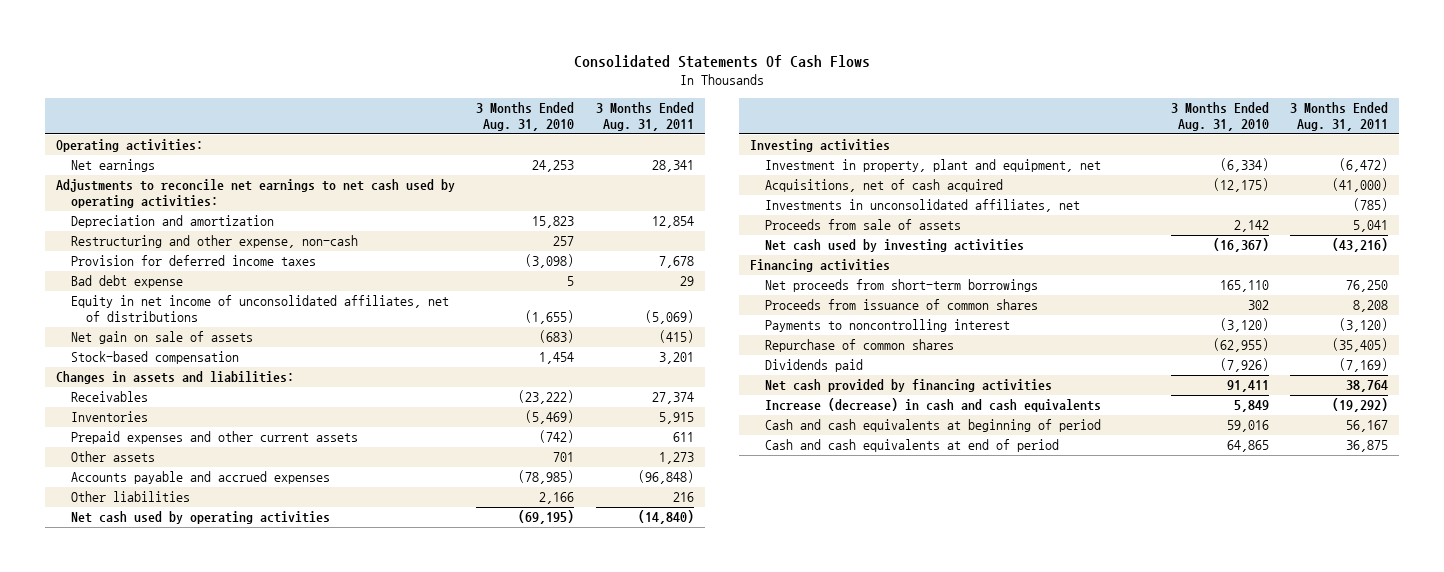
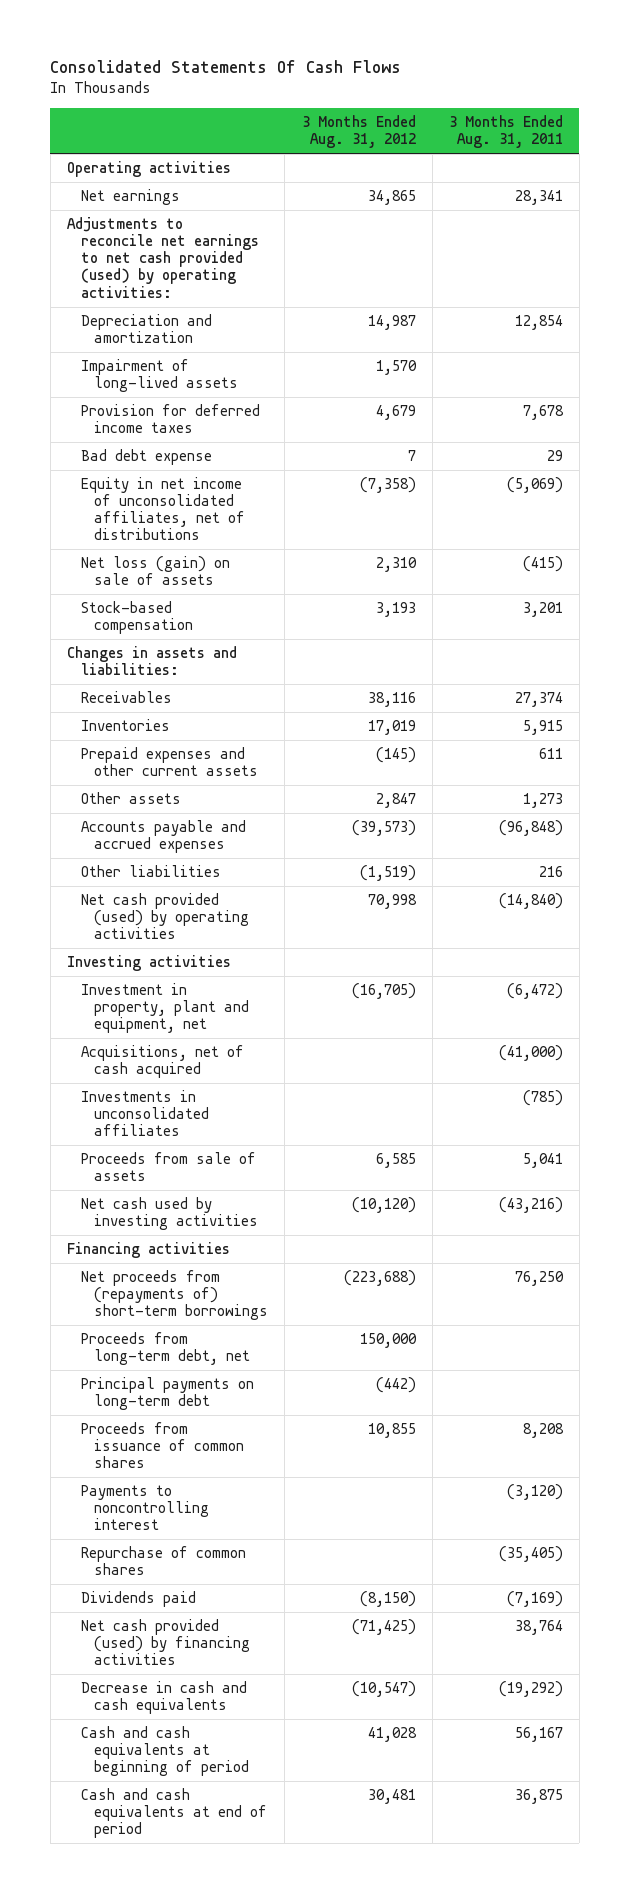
[476,102,575,132] 3 Months Ended Aug. 31, 2010 -> none
none -> [301,115,416,149] 3 Months Ended Aug. 31, 2012
[55,139,203,153] Operating activities: -> [66,161,231,178] Operating activities
[55,179,455,209] Adjustments to reconcile net earnings to net cash used by operating activities: -> [66,217,259,298] Adjustments to reconcile net earnings to net cash provided (used) by operating activities:
[70,235,358,249] Restructuring and other expense, non-cash -> none
none -> [80,359,239,393] Impairment of long-lived assets
[70,331,253,345] Net gain on sale of assets -> [80,556,230,586] Net loss (gain) on sale of assets
[70,511,330,525] Net cash used by operating activities -> [80,893,250,940] Net cash provided (used) by operating activities
[765,199,1081,213] Investments in unconsolidated affiliates, net -> [80,1090,210,1137] Investments in unconsolidated affiliates
[765,279,1039,293] Net proceeds from short-term borrowings -> [80,1270,269,1321] Net proceeds from (repayments of) short-term borrowings
none -> [80,1332,251,1366] Proceeds from long-term debt, net
none -> [80,1377,254,1411] Principal payments on long-term debt
[765,379,1053,393] Net cash provided by financing activities -> [80,1619,251,1666] Net cash provided (used) by financing activities
[765,398,1102,413] Increase (decrease) in cash and cash equivalents -> [80,1681,247,1715] Decrease in cash and cash equivalents

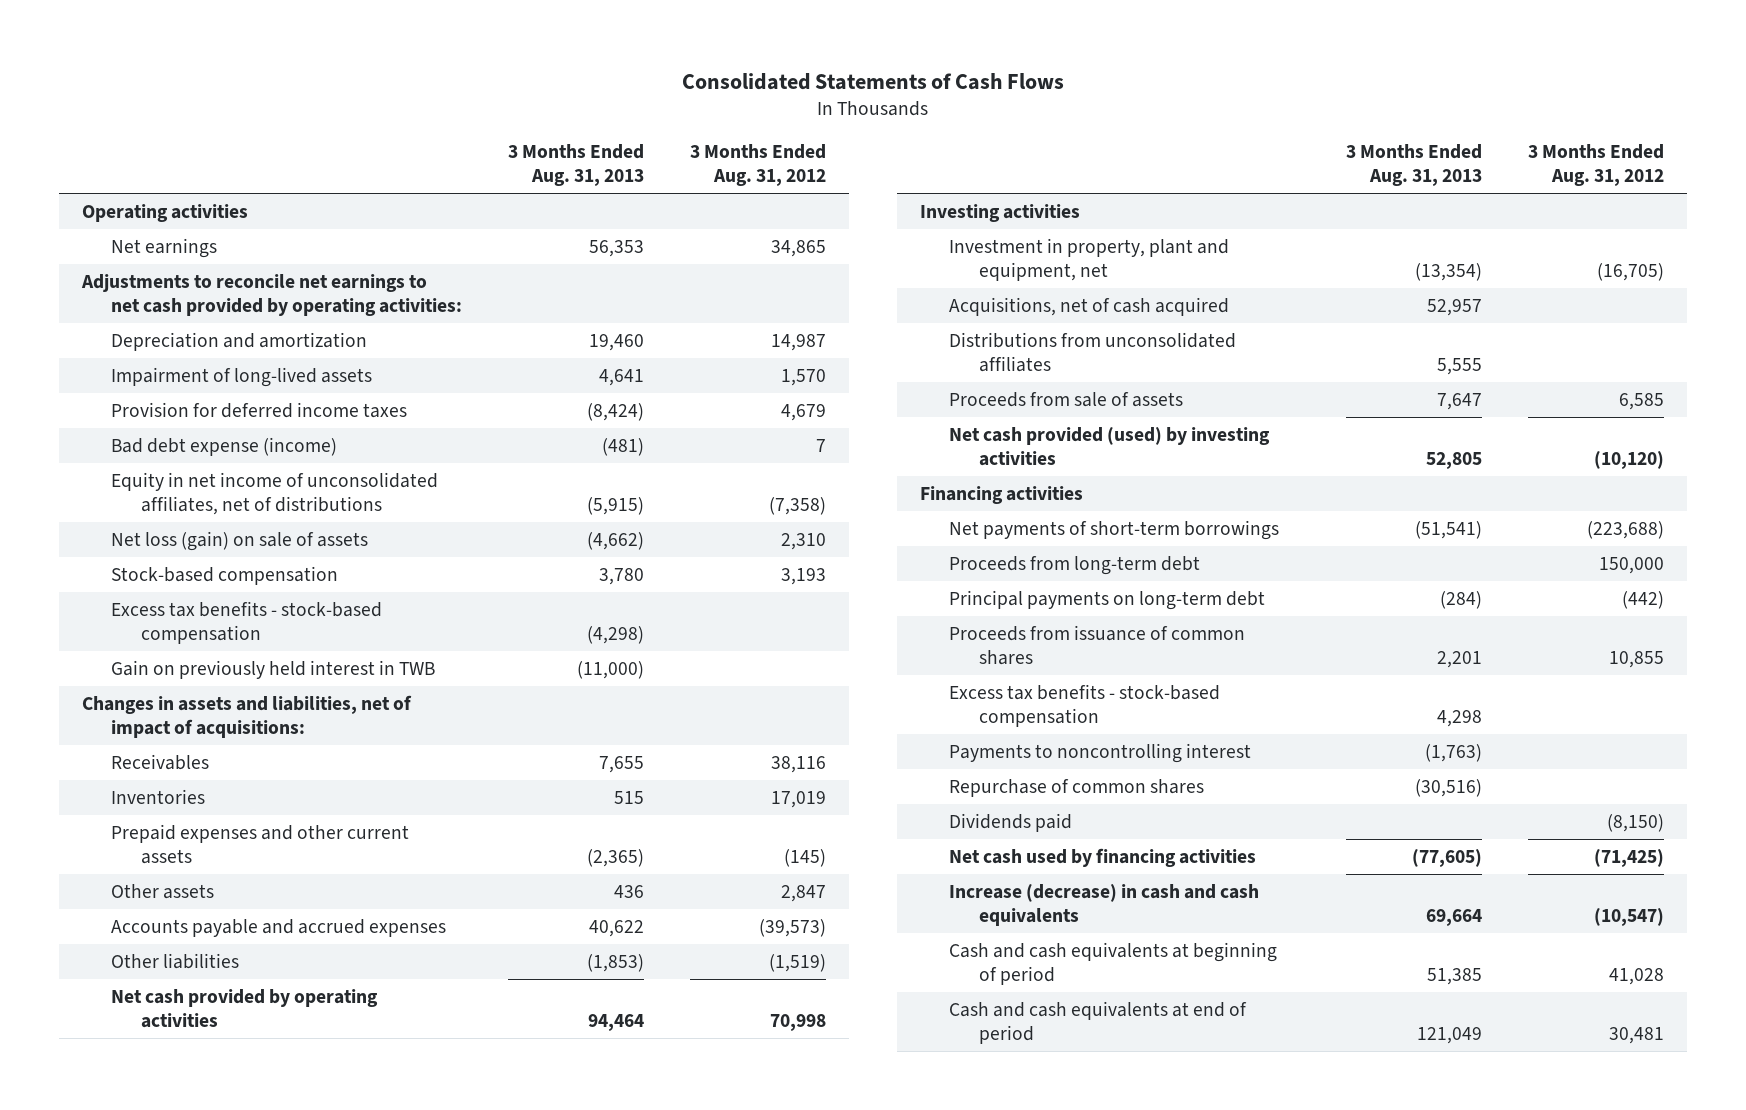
[50,60,402,74] Consolidated Statements Of Cash Flows -> [681,73,1064,91] Consolidated Statements of Cash Flows
[448,115,563,149] 3 Months Ended Aug. 31, 2011 -> none
none -> [508,144,645,187] 3 Months Ended Aug. 31, 2013
[66,217,259,298] Adjustments to reconcile net earnings to net cash provided (used) by operating activities: -> [80,273,463,316] Adjustments to reconcile net earnings to net cash provided by operating activities:
[80,449,212,466] Bad debt expense -> [111,436,338,456] Bad debt expense (income)
none -> [111,600,383,644] Excess tax benefits - stock-based compensation
none -> [111,659,436,679] Gain on previously held interest in TWB
[66,646,237,676] Changes in assets and liabilities: -> [81,694,412,738] Changes in assets and liabilities, net of impact of acquisitions:
[80,893,250,940] Net cash provided (used) by operating activities -> [111,988,379,1028] Net cash provided by operating activities
[80,1090,210,1137] Investments in unconsolidated affiliates -> none
none -> [949,331,1237,372] Distributions from unconsolidated affiliates
[80,1197,259,1231] Net cash used by investing activities -> [949,426,1271,466] Net cash provided (used) by investing activities
[80,1270,269,1321] Net proceeds from (repayments of) short-term borrowings -> [949,519,1280,540] Net payments of short-term borrowings
[80,1332,251,1366] Proceeds from long-term debt, net -> [949,555,1201,575] Proceeds from long-term debt
none -> [949,683,1221,727] Excess tax benefits - stock-based compensation
[80,1619,251,1666] Net cash provided (used) by financing activities -> [949,847,1257,867] Net cash used by financing activities
[80,1681,247,1715] Decrease in cash and cash equivalents -> [949,883,1260,926] Increase (decrease) in cash and cash equivalents

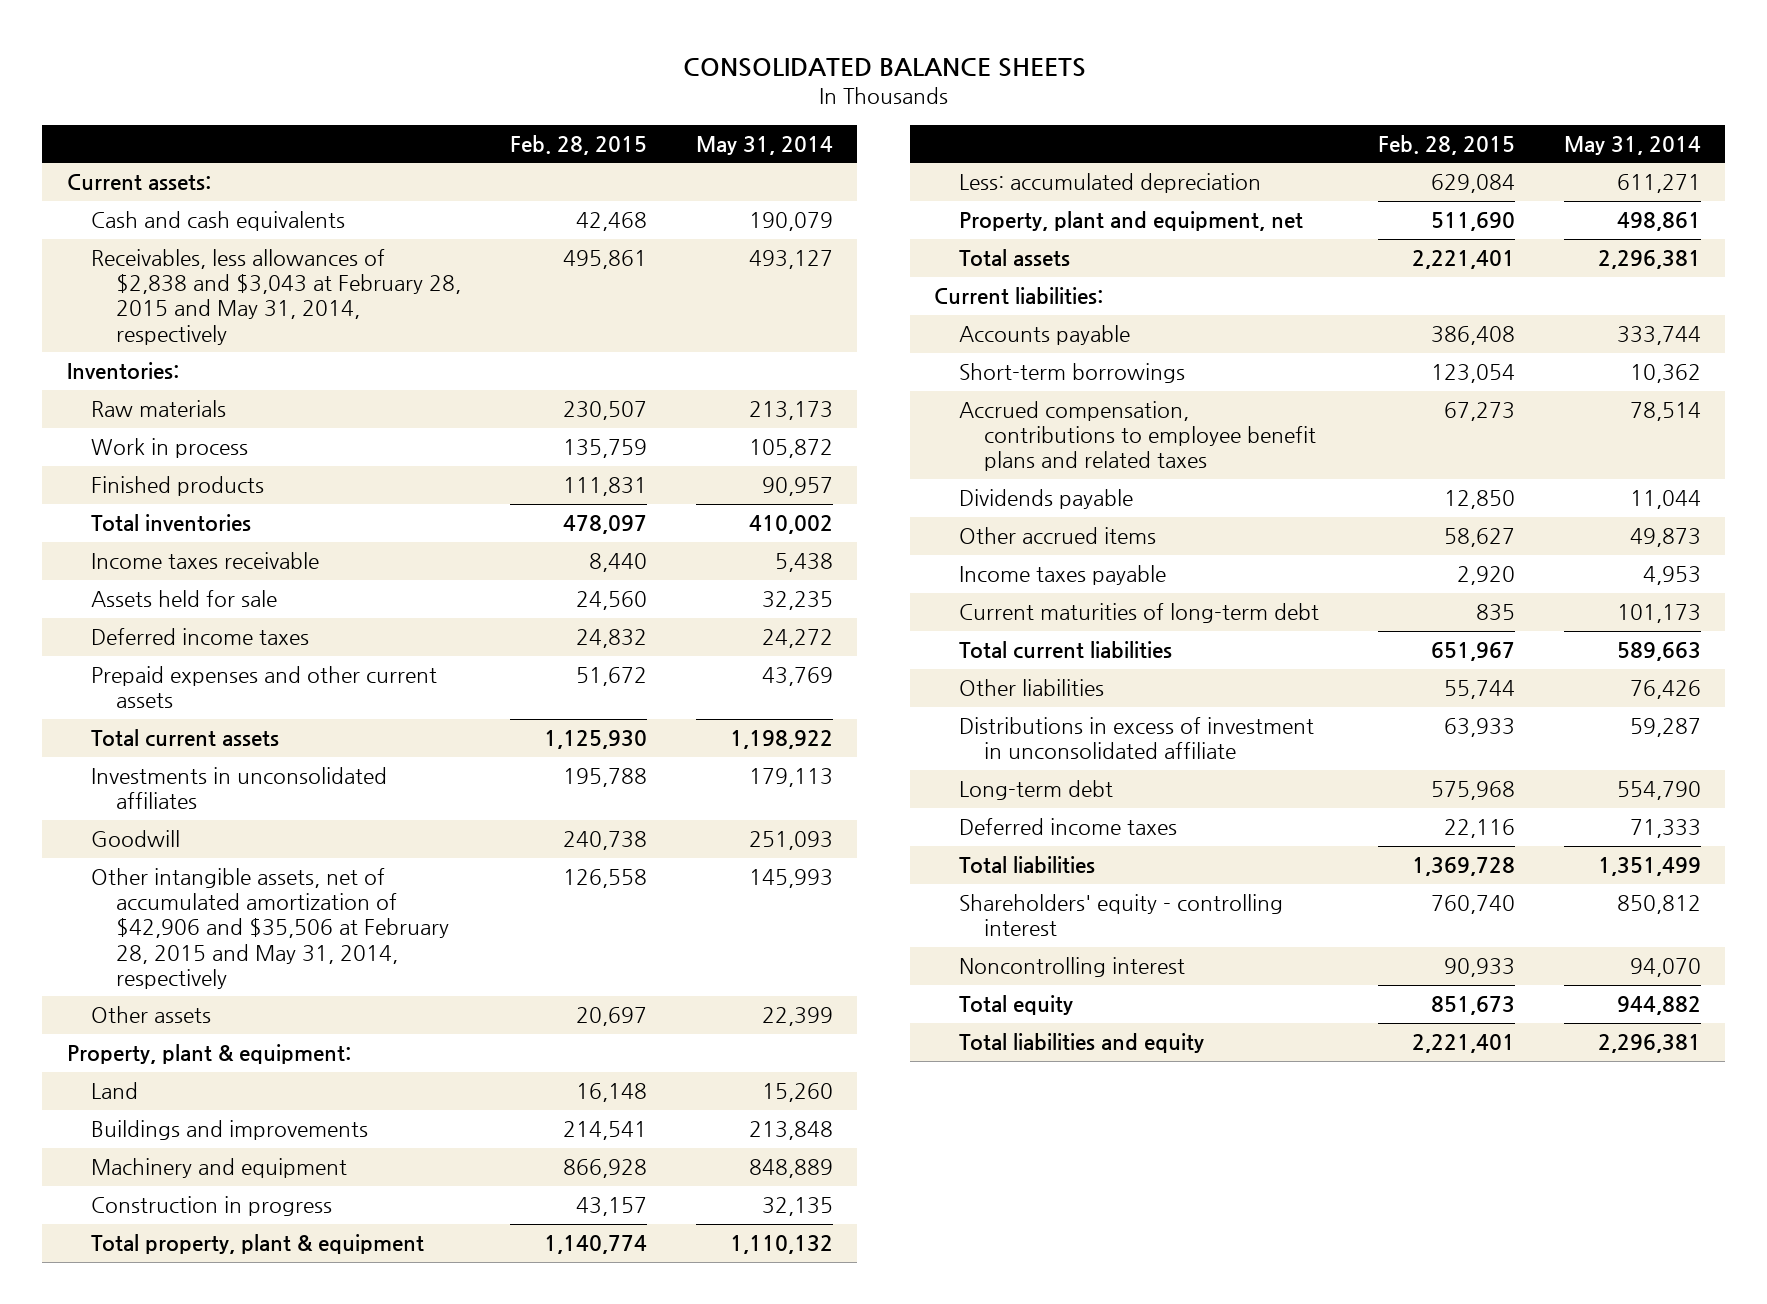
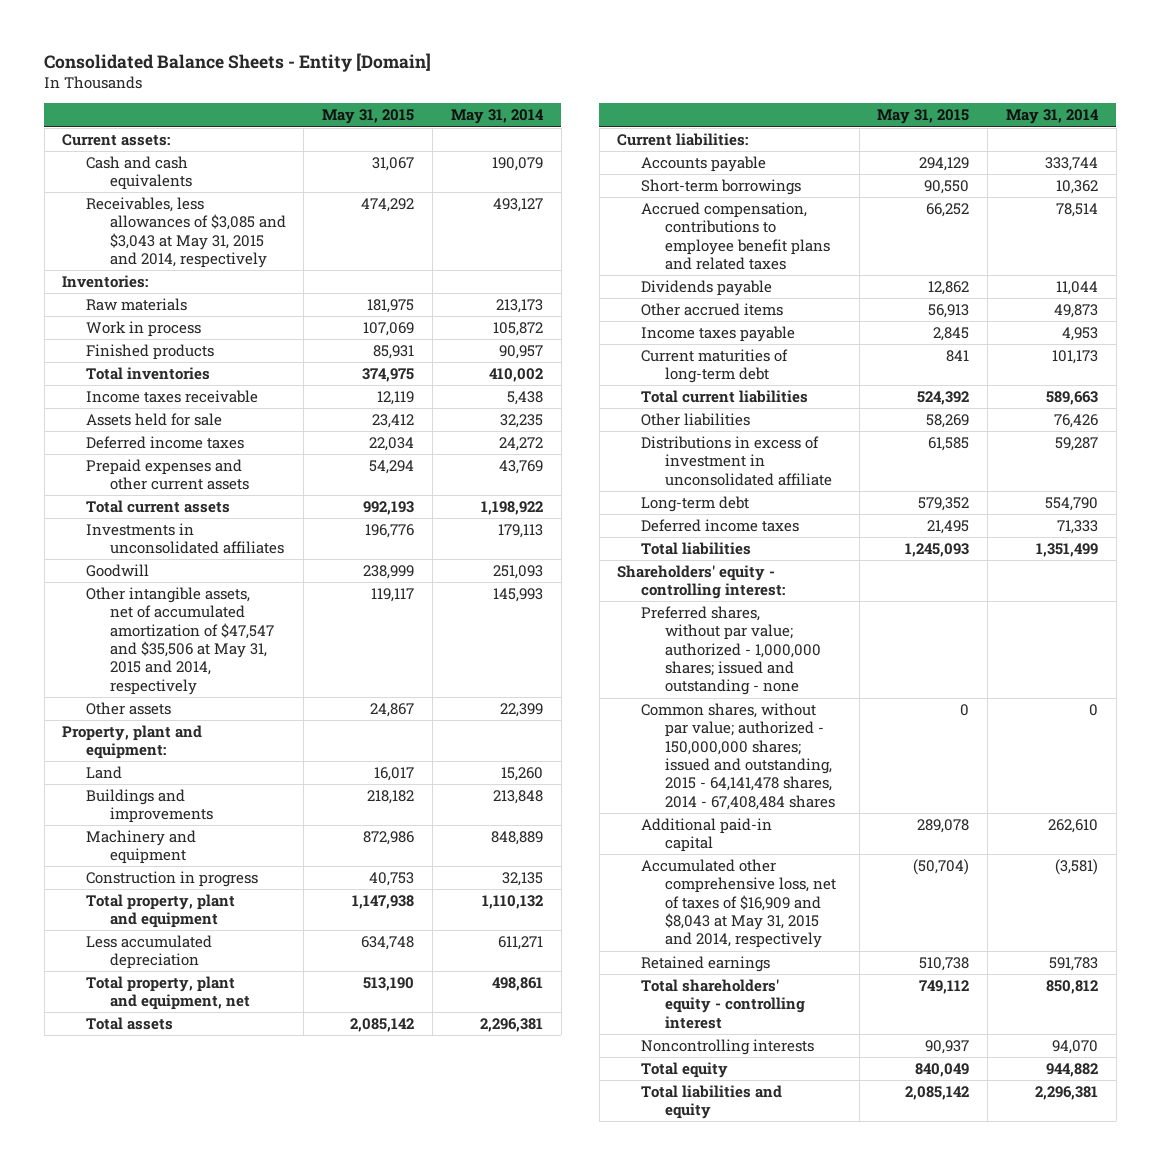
[682,57,1086,77] CONSOLIDATED BALANCE SHEETS -> [44,52,432,72] Consolidated Balance Sheets - Entity [Domain]
[510,134,648,155] Feb. 28, 2015 -> none
none -> [322,109,415,125] May 31, 2015
[91,249,462,345] Receivables, less allowances of $2,838 and $3,043 at February 28, 2015 and May 31, 2014, respectively -> [86,197,286,269] Receivables, less allowances of $3,085 and $3,043 at May 31, 2015 and 2014, respectively
[91,868,450,989] Other intangible assets, net of accumulated amortization of $42,906 and $35,506 at February 28, 2015 and May 31, 2014, respectively -> [86,587,274,695] Other intangible assets, net of accumulated amortization of $47,547 and $35,506 at May 31, 2015 and 2014, respectively
[66,1044,351,1065] Property, plant & equipment: -> [62,725,203,760] Property, plant and equipment:
[91,1234,425,1255] Total property, plant & equipment -> [86,894,236,929] Total property, plant and equipment
[959,173,1262,194] Less: accumulated depreciation -> [86,935,213,970] Less accumulated depreciation
[959,211,1304,232] Property, plant and equipment, net -> [86,976,250,1011] Total property, plant and equipment, net
none -> [617,565,786,600] Shareholders' equity - controlling interest:
none -> [641,606,821,696] Preferred shares, without par value; authorized - 1,000,000 shares; issued and outstanding - none
none -> [641,703,835,810] Common shares, without par value; authorized - 150,000,000 shares; issued and outstanding, 2015 - 64,141,478 shares, 2014 - 67,408,484 shares
none -> [641,818,773,853] Additional paid-in capital
none -> [641,859,836,949] Accumulated other comprehensive loss, net of taxes of $16,909 and $8,043 at May 31, 2015 and 2014, respectively
none -> [641,956,771,973] Retained earnings
[959,894,1284,937] Shareholders' equity - controlling interest -> [641,979,805,1029] Total shareholders' equity - controlling interest
[959,957,1186,978] Noncontrolling interest -> [641,1039,815,1056] Noncontrolling interests

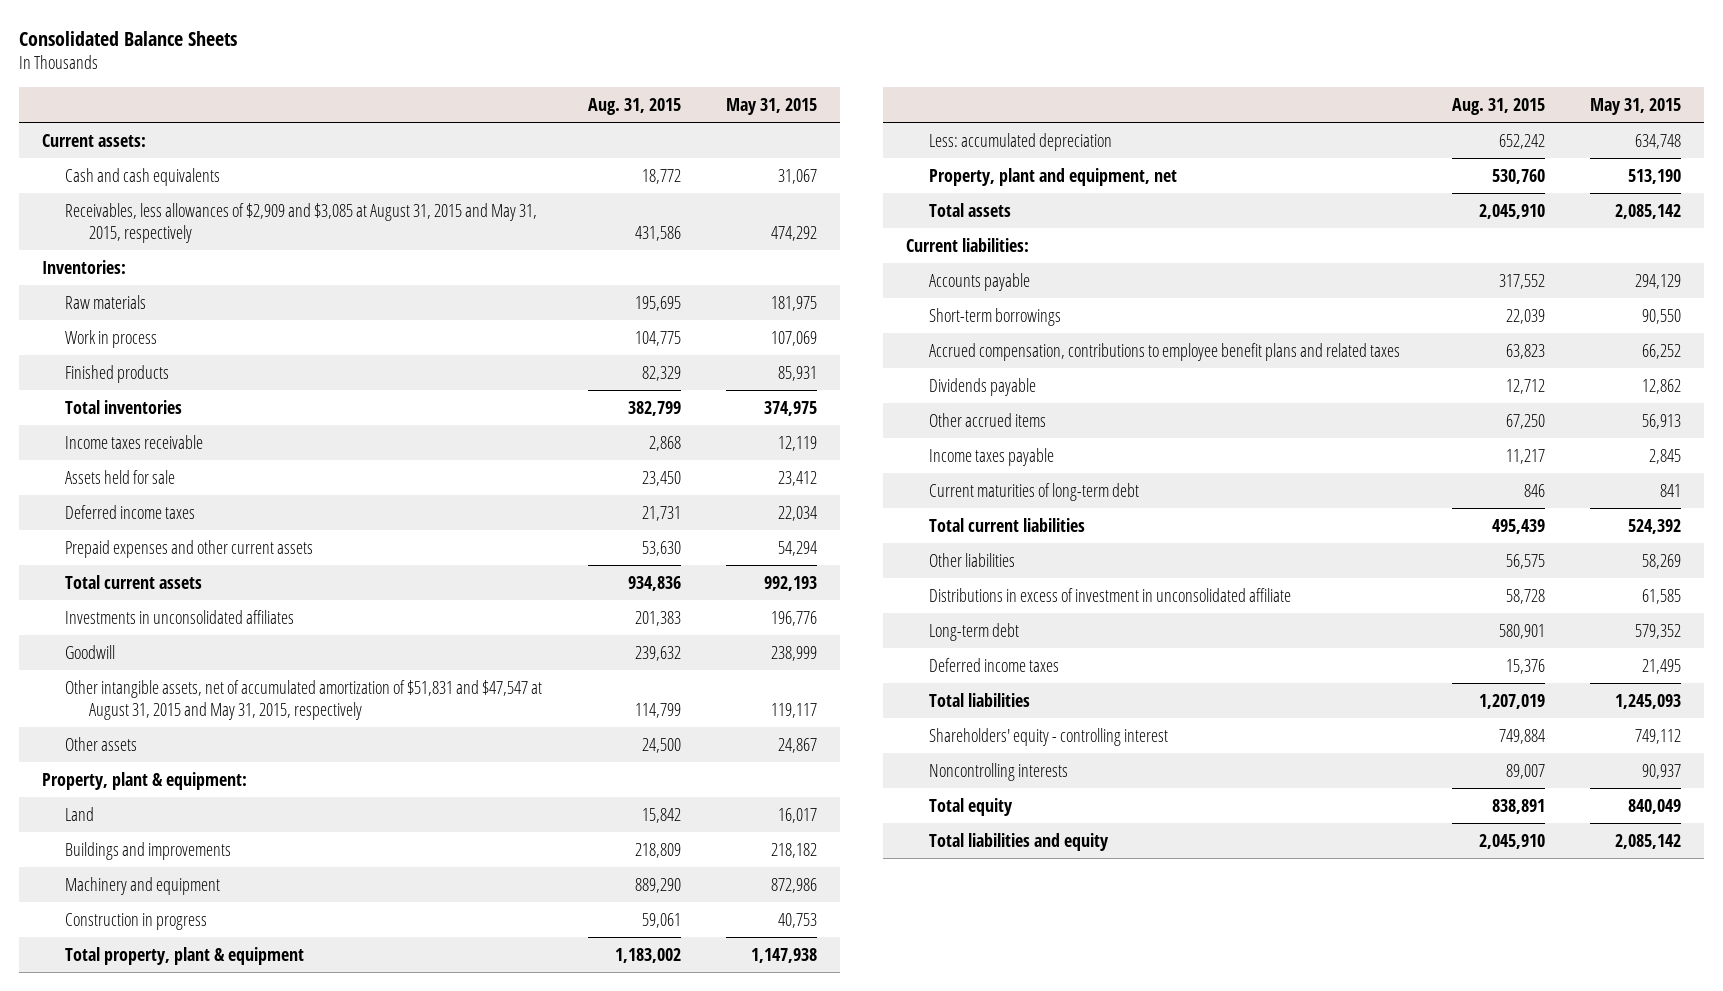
[44,52,432,72] Consolidated Balance Sheets - Entity [Domain] -> [19,30,238,46] Consolidated Balance Sheets
[450,109,544,125] May 31, 2014 -> none
none -> [587,97,681,115] Aug. 31, 2015
[86,197,286,269] Receivables, less allowances of $3,085 and $3,043 at May 31, 2015 and 2014, respectively -> [65,202,538,243] Receivables, less allowances of $2,909 and $3,085 at August 31, 2015 and May 31, 2015, respectively
[86,587,274,695] Other intangible assets, net of accumulated amortization of $47,547 and $35,506 at May 31, 2015 and 2014, respectively -> [65,679,543,720] Other intangible assets, net of accumulated amortization of $51,831 and $47,547 at August 31, 2015 and May 31, 2015, respectively
[62,725,203,760] Property, plant and equipment: -> [41,771,247,790] Property, plant & equipment:
[86,894,236,929] Total property, plant and equipment -> [65,946,305,965] Total property, plant & equipment
[86,935,213,970] Less accumulated depreciation -> [929,132,1113,151] Less: accumulated depreciation
[86,976,250,1011] Total property, plant and equipment, net -> [929,167,1178,186] Property, plant and equipment, net
[617,565,786,600] Shareholders' equity - controlling interest: -> none
[641,606,821,696] Preferred shares, without par value; authorized - 1,000,000 shares; issued and outstanding - none -> none
[641,703,835,810] Common shares, without par value; authorized - 150,000,000 shares; issued and outstanding, 2015 - 64,141,478 shares, 2014 - 67,408,484 shares -> none
[641,818,773,853] Additional paid-in capital -> none
[641,859,836,949] Accumulated other comprehensive loss, net of taxes of $16,909 and $8,043 at May 31, 2015 and 2014, respectively -> none
[641,956,771,973] Retained earnings -> none
[641,979,805,1029] Total shareholders' equity - controlling interest -> [929,727,1169,746] Shareholders' equity - controlling interest

